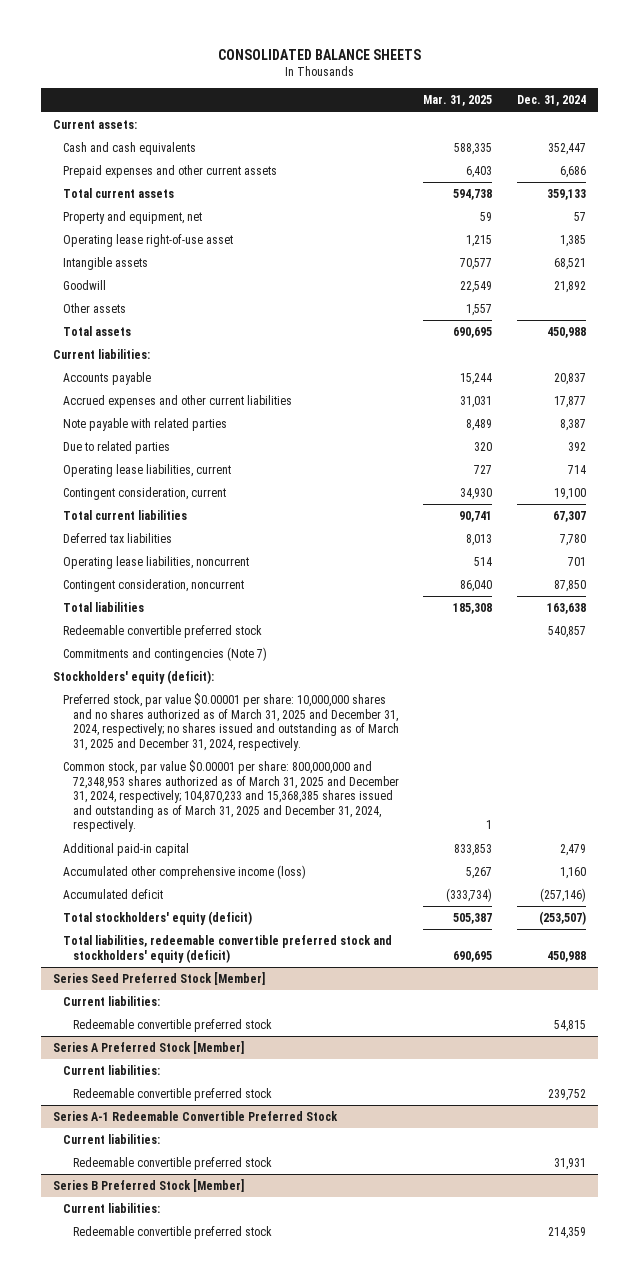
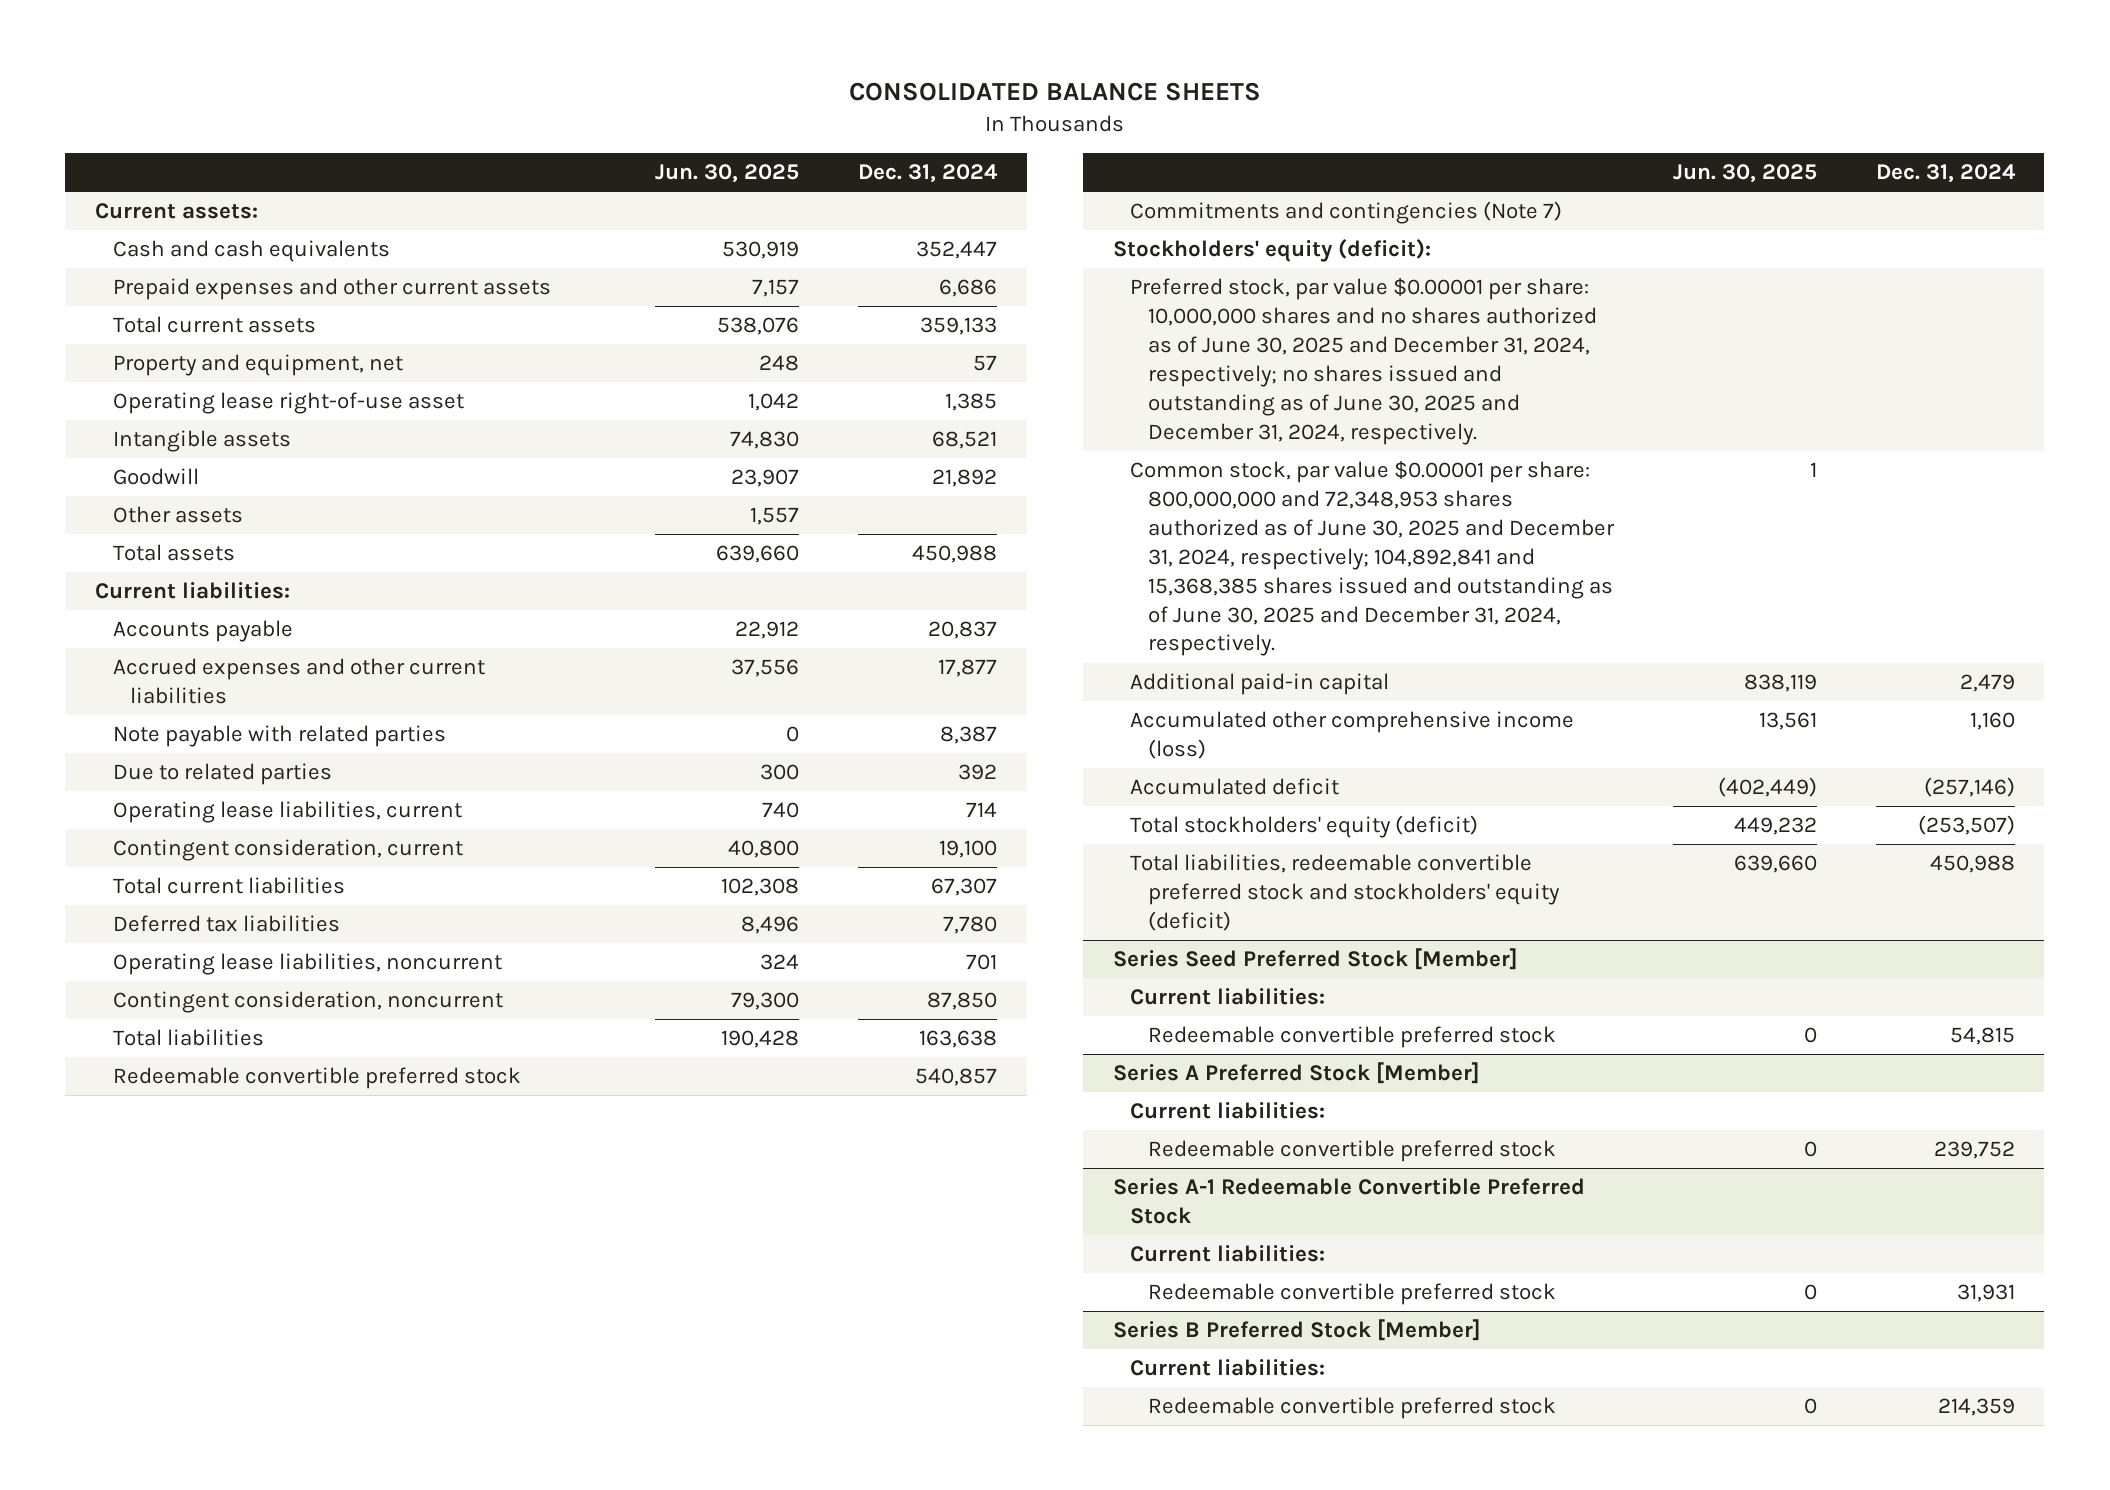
[423,95,493,107] Mar. 31, 2025 -> none
none -> [655,164,800,184] Jun. 30, 2025
[62,692,399,751] Preferred stock, par value $0.00001 per share: 10,000,000 shares and no shares authorized as of March 31, 2025 and December 31, 2024, respectively; no shares issued and outstanding as of March 31, 2025 and December 31, 2024, respectively. -> [1130,278,1597,445] Preferred stock, par value $0.00001 per share: 10,000,000 shares and no shares authorized as of June 30, 2025 and December 31, 2024, respectively; no shares issued and outstanding as of June 30, 2025 and December 31, 2024, respectively.
[62,759,399,833] Common stock, par value $0.00001 per share: 800,000,000 and 72,348,953 shares authorized as of March 31, 2025 and December 31, 2024, respectively; 104,870,233 and 15,368,385 shares issued and outstanding as of March 31, 2025 and December 31, 2024, respectively. -> [1130,461,1615,657] Common stock, par value $0.00001 per share: 800,000,000 and 72,348,953 shares authorized as of June 30, 2025 and December 31, 2024, respectively; 104,892,841 and 15,368,385 shares issued and outstanding as of June 30, 2025 and December 31, 2024, respectively.

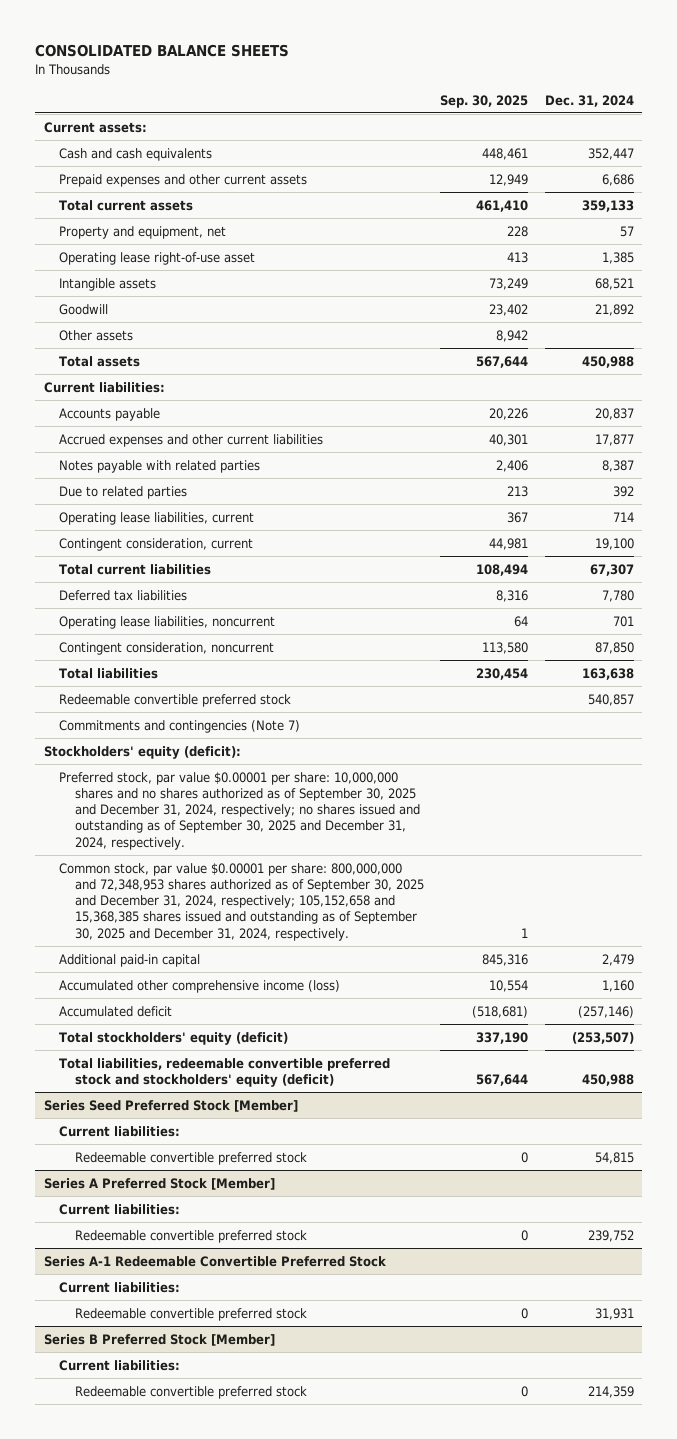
[655,164,800,184] Jun. 30, 2025 -> none
none -> [440,94,529,108] Sep. 30, 2025
[112,725,446,748] Note payable with related parties -> [59,459,261,473] Notes payable with related parties
[1130,278,1597,445] Preferred stock, par value $0.00001 per share: 10,000,000 shares and no shares authorized as of June 30, 2025 and December 31, 2024, respectively; no shares issued and outstanding as of June 30, 2025 and December 31, 2024, respectively. -> [59,771,421,850] Preferred stock, par value $0.00001 per share: 10,000,000 shares and no shares authorized as of September 30, 2025 and December 31, 2024, respectively; no shares issued and outstanding as of September 30, 2025 and December 31, 2024, respectively.
[1130,461,1615,657] Common stock, par value $0.00001 per share: 800,000,000 and 72,348,953 shares authorized as of June 30, 2025 and December 31, 2024, respectively; 104,892,841 and 15,368,385 shares issued and outstanding as of June 30, 2025 and December 31, 2024, respectively. -> [59,862,425,941] Common stock, par value $0.00001 per share: 800,000,000 and 72,348,953 shares authorized as of September 30, 2025 and December 31, 2024, respectively; 105,152,658 and 15,368,385 shares issued and outstanding as of September 30, 2025 and December 31, 2024, respectively.

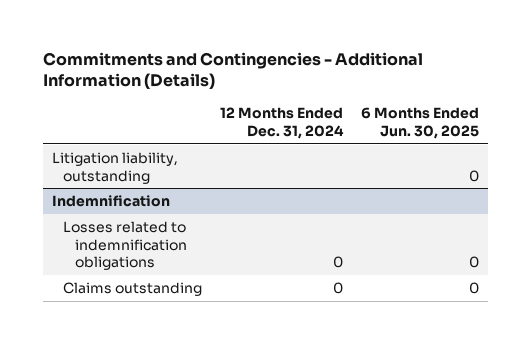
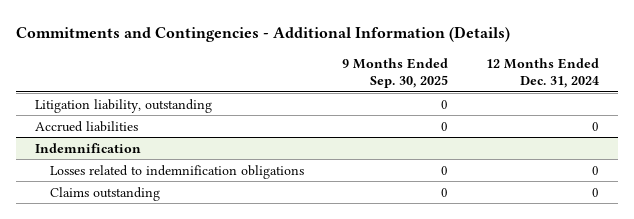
[361,107,480,140] 6 Months Ended Jun. 30, 2025 -> none
none -> [341,57,448,89] 9 Months Ended Sep. 30, 2025
none -> [35,120,139,132] Accrued liabilities

